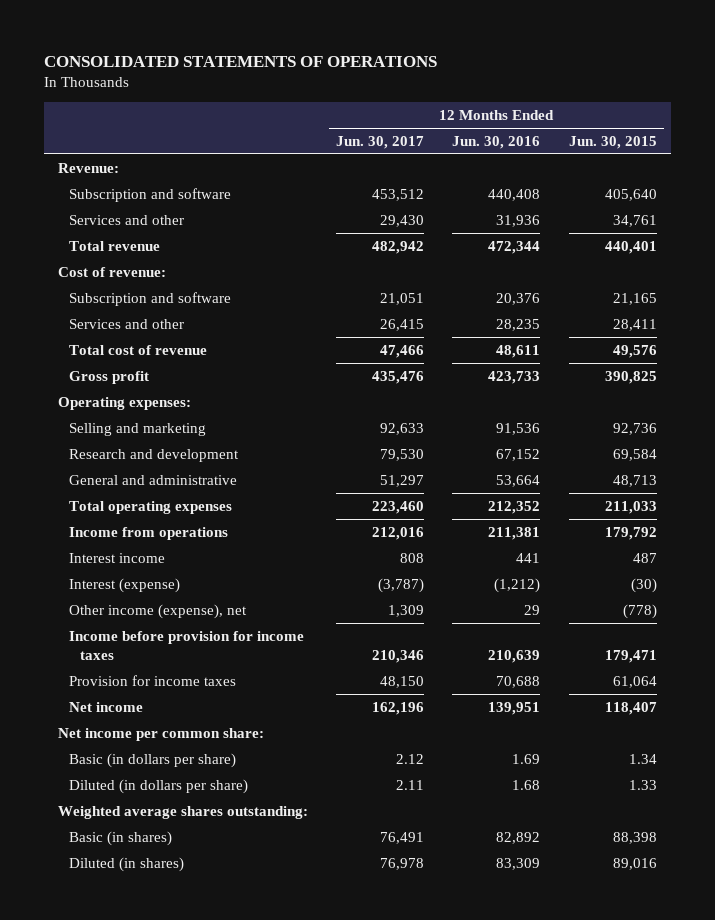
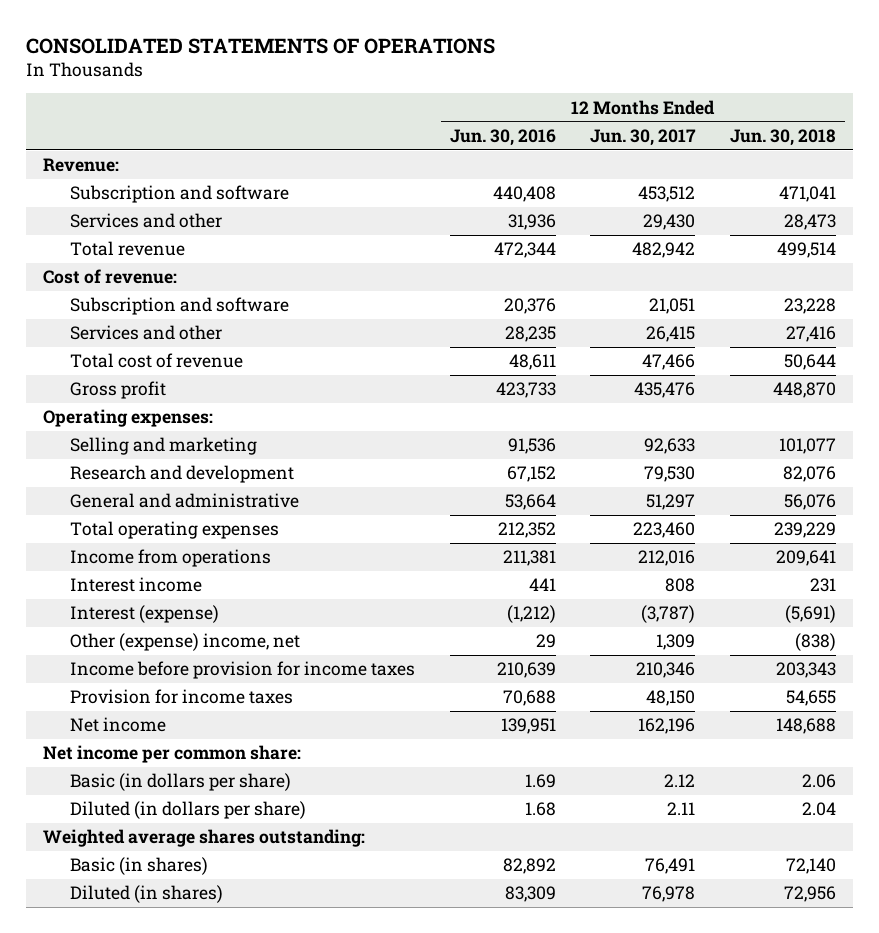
[568,135,657,149] Jun. 30, 2015 -> none
none -> [729,128,836,146] Jun. 30, 2018
[68,603,247,619] Other income (expense), net -> [70,633,301,652] Other (expense) income, net

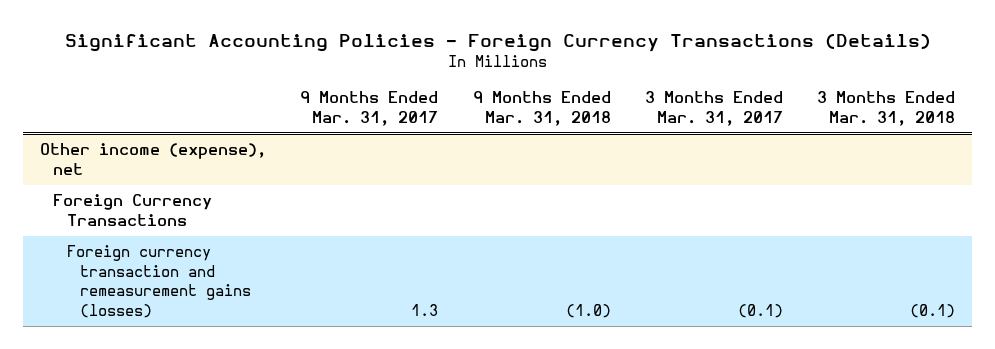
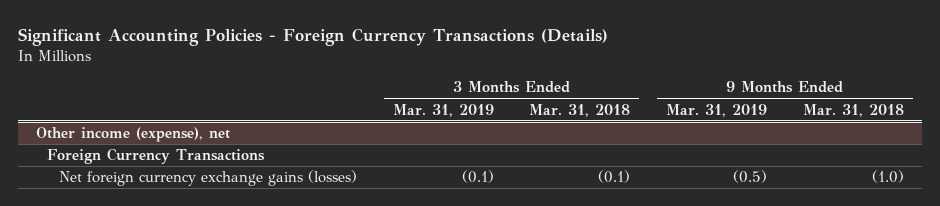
[300,91,439,126] 9 Months Ended Mar. 31, 2017 -> none
[644,91,783,126] 3 Months Ended Mar. 31, 2017 -> none
none -> [392,103,494,117] Mar. 31, 2019
none -> [666,103,768,117] Mar. 31, 2019
[66,245,251,318] Foreign currency transaction and remeasurement gains (losses) -> [58,170,357,187] Net foreign currency exchange gains (losses)

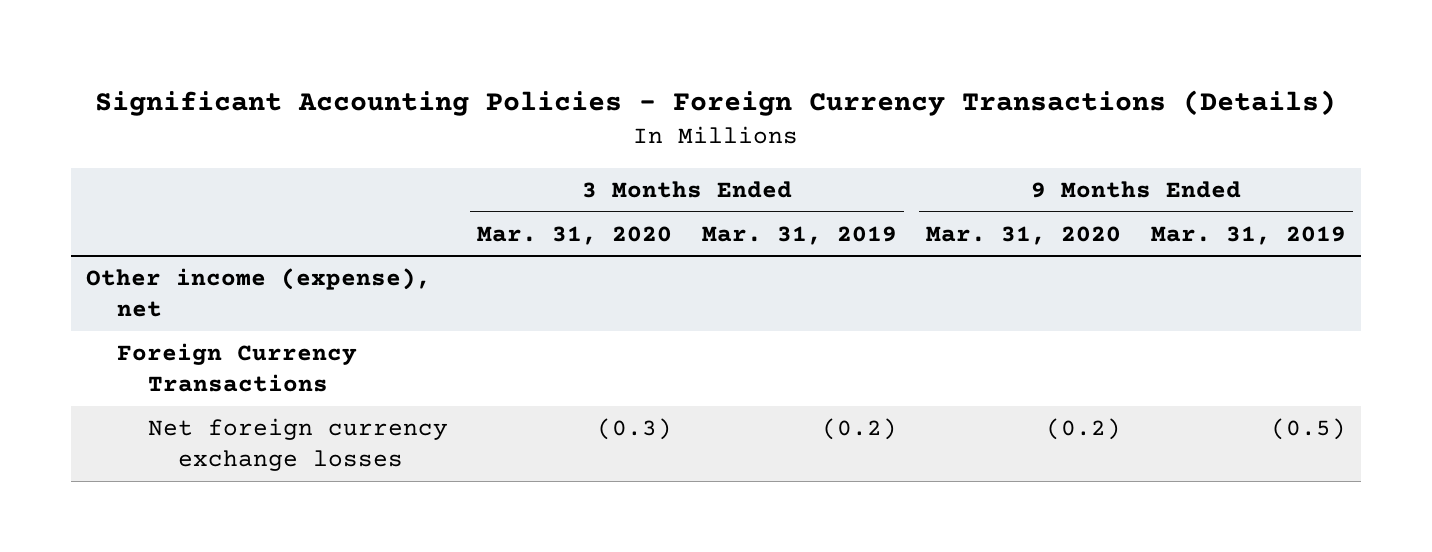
[529,103,631,117] Mar. 31, 2018 -> none
[803,103,905,117] Mar. 31, 2018 -> none
none -> [477,225,673,245] Mar. 31, 2020
none -> [926,225,1122,245] Mar. 31, 2020
[58,170,357,187] Net foreign currency exchange gains (losses) -> [147,418,448,472] Net foreign currency exchange losses
[461,170,494,184] (0.1) -> [821,418,897,441] (0.2)

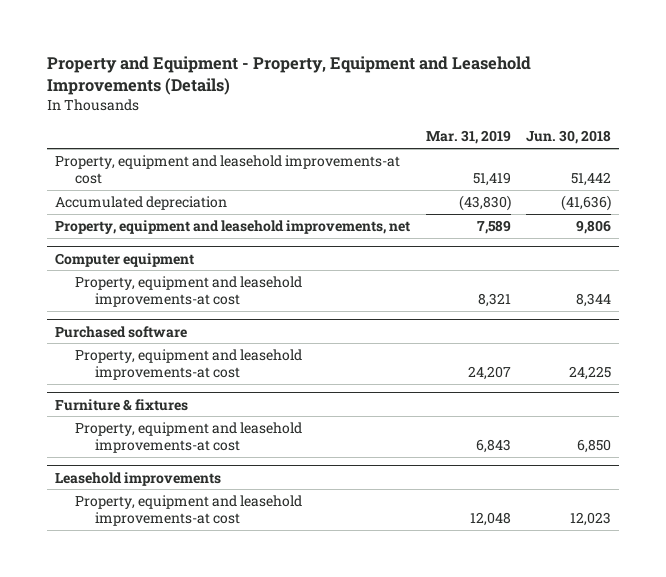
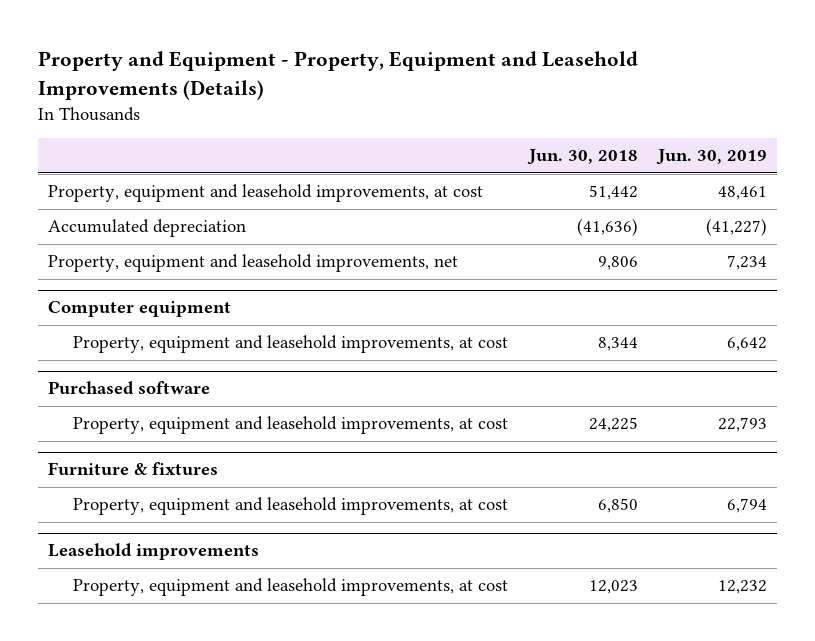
[425,130,511,145] Mar. 31, 2019 -> none
none -> [656,149,768,166] Jun. 30, 2019
[54,155,400,185] Property, equipment and leasehold improvements-at cost -> [47,184,483,203] Property, equipment and leasehold improvements, at cost
[74,276,302,308] Property, equipment and leasehold improvements-at cost -> [73,335,509,354] Property, equipment and leasehold improvements, at cost
[74,349,302,381] Property, equipment and leasehold improvements-at cost -> [73,416,509,435] Property, equipment and leasehold improvements, at cost
[74,422,302,454] Property, equipment and leasehold improvements-at cost -> [73,497,509,516] Property, equipment and leasehold improvements, at cost
[74,495,302,527] Property, equipment and leasehold improvements-at cost -> [73,578,509,597] Property, equipment and leasehold improvements, at cost

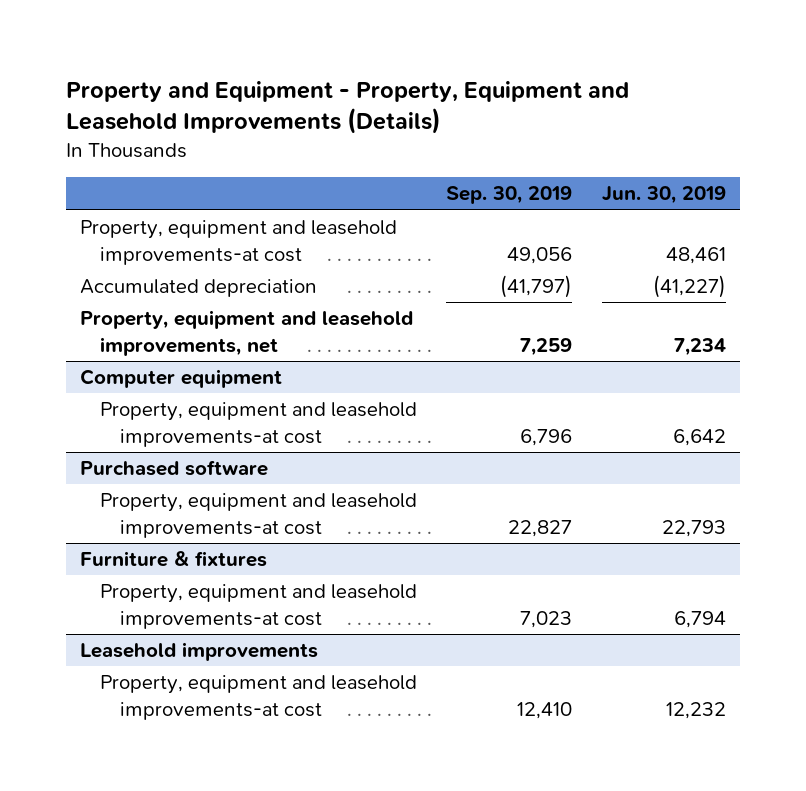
[526,149,638,166] Jun. 30, 2018 -> none
none -> [446,186,573,205] Sep. 30, 2019
[47,184,483,203] Property, equipment and leasehold improvements, at cost -> [80,220,398,265] Property, equipment and leasehold improvements-at cost
[73,335,509,354] Property, equipment and leasehold improvements, at cost -> [100,402,418,447] Property, equipment and leasehold improvements-at cost
[73,416,509,435] Property, equipment and leasehold improvements, at cost -> [100,493,418,538] Property, equipment and leasehold improvements-at cost
[73,497,509,516] Property, equipment and leasehold improvements, at cost -> [100,584,418,629] Property, equipment and leasehold improvements-at cost
[73,578,509,597] Property, equipment and leasehold improvements, at cost -> [100,675,418,720] Property, equipment and leasehold improvements-at cost

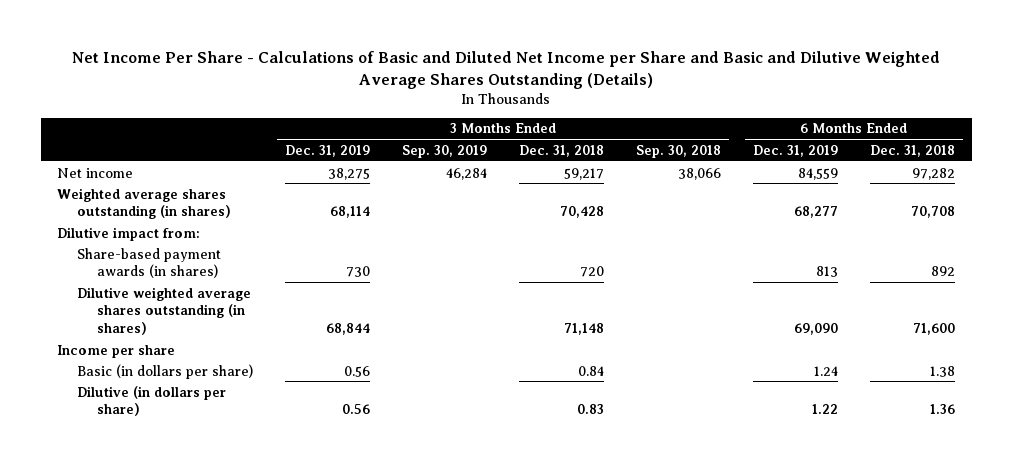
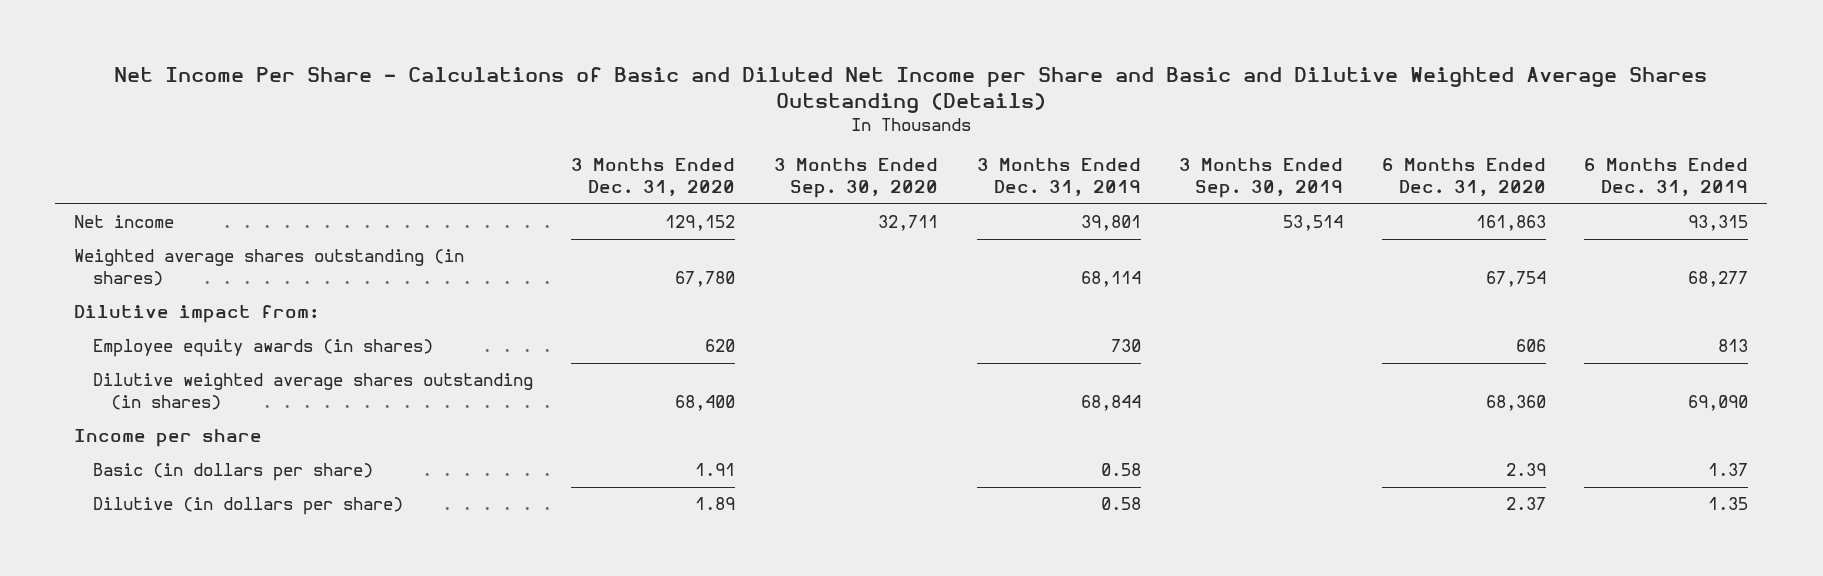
[519,144,605,157] Dec. 31, 2018 -> none
[636,144,722,158] Sep. 30, 2018 -> none
[870,144,956,157] Dec. 31, 2018 -> none
none -> [571,158,736,197] 3 Months Ended Dec. 31, 2020
none -> [773,158,938,199] 3 Months Ended Sep. 30, 2020
none -> [1381,158,1546,197] 6 Months Ended Dec. 31, 2020
[328,167,371,180] 38,275 -> [1080,215,1141,232] 39,801
[446,167,488,180] 46,284 -> [1283,215,1344,232] 53,514
[798,167,839,180] 84,559 -> [1688,215,1749,232] 93,315
[77,247,222,279] Share-based payment awards (in shares) -> [92,339,433,358] Employee equity awards (in shares)
[344,365,371,377] 0.56 -> [1100,463,1141,477] 0.58
[814,365,839,376] 1.24 -> [1708,463,1749,477] 1.37
[342,404,371,415] 0.56 -> [1100,497,1141,511] 0.58
[812,404,839,415] 1.22 -> [1708,497,1749,511] 1.35

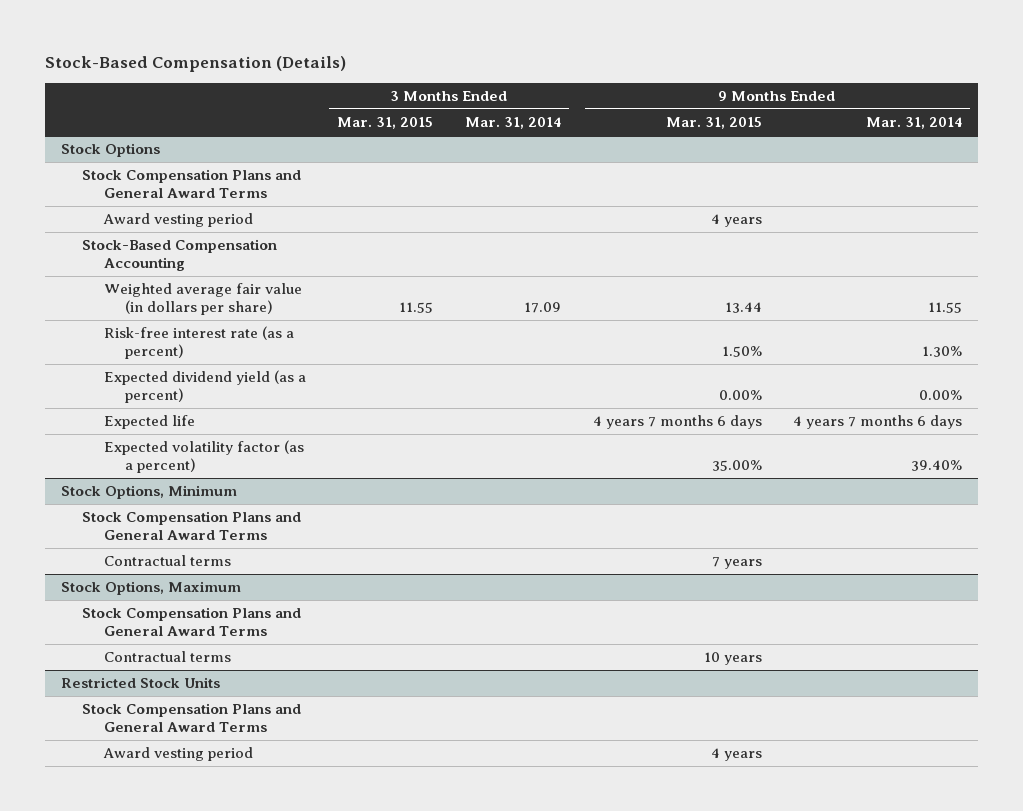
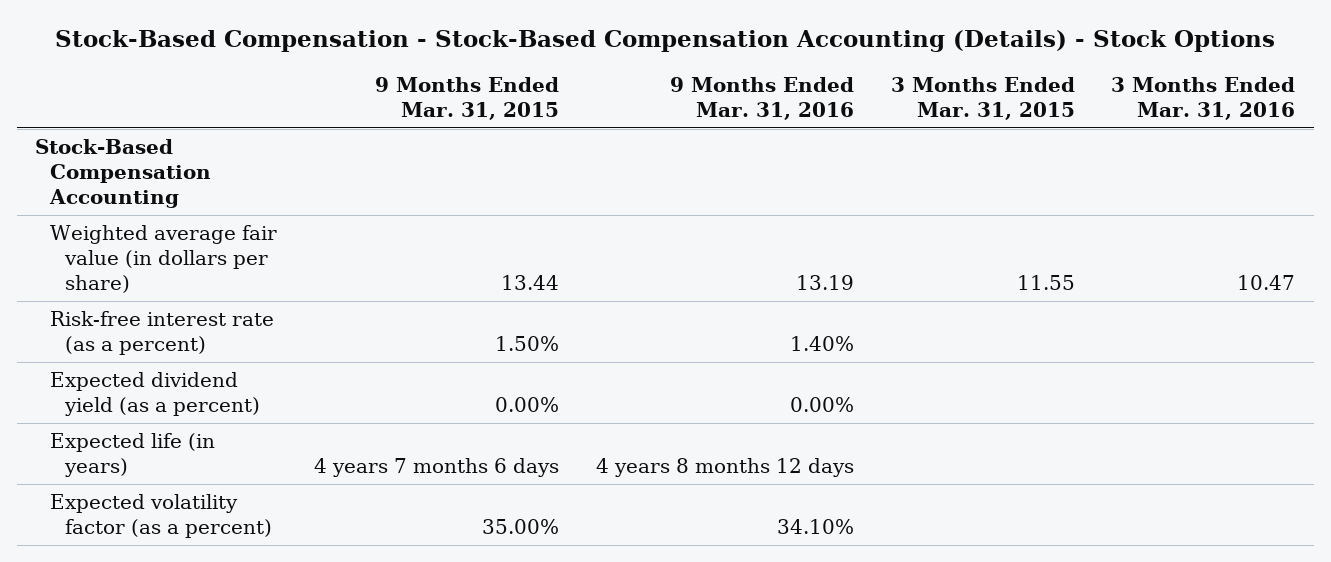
[44,55,346,72] Stock-Based Compensation (Details) -> [55,30,1276,53] Stock-Based Compensation - Stock-Based Compensation Accounting (Details) - Stock Options
[464,117,561,130] Mar. 31, 2014 -> none
[866,117,963,130] Mar. 31, 2014 -> none
none -> [669,76,854,120] 9 Months Ended Mar. 31, 2016
none -> [1111,76,1296,120] 3 Months Ended Mar. 31, 2016
[60,143,160,158] Stock Options -> none
[82,169,302,198] Stock Compensation Plans and General Award Terms -> none
[102,213,253,228] Award vesting period -> none
[103,415,195,430] Expected life -> [50,433,216,478] Expected life (in years)
[60,485,237,500] Stock Options, Minimum -> none
[82,511,302,540] Stock Compensation Plans and General Award Terms -> none
[103,555,231,567] Contractual terms -> none
[60,581,241,596] Stock Options, Maximum -> none
[82,607,302,636] Stock Compensation Plans and General Award Terms -> none
[103,651,231,663] Contractual terms -> none
[60,677,220,689] Restricted Stock Units -> none
[82,703,302,732] Stock Compensation Plans and General Award Terms -> none
[102,747,253,762] Award vesting period -> none

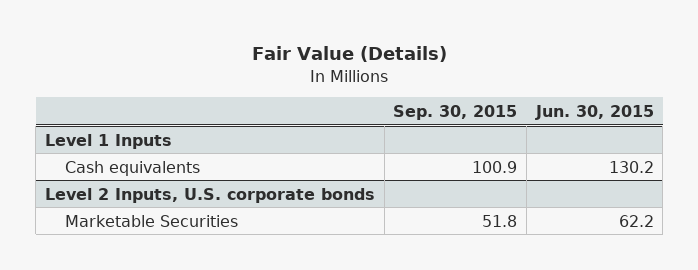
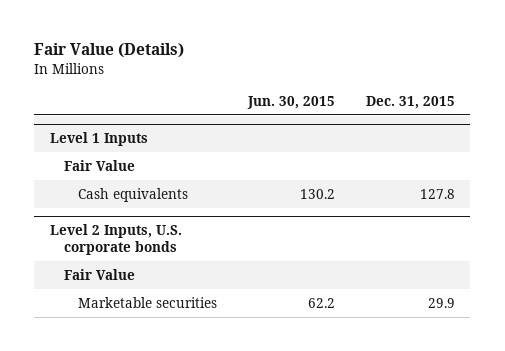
[393,105,518,121] Sep. 30, 2015 -> none
none -> [365,95,455,109] Dec. 31, 2015
none -> [64,159,136,171] Fair Value
none -> [64,268,136,280] Fair Value
[64,214,238,227] Marketable Securities -> [78,296,218,308] Marketable securities

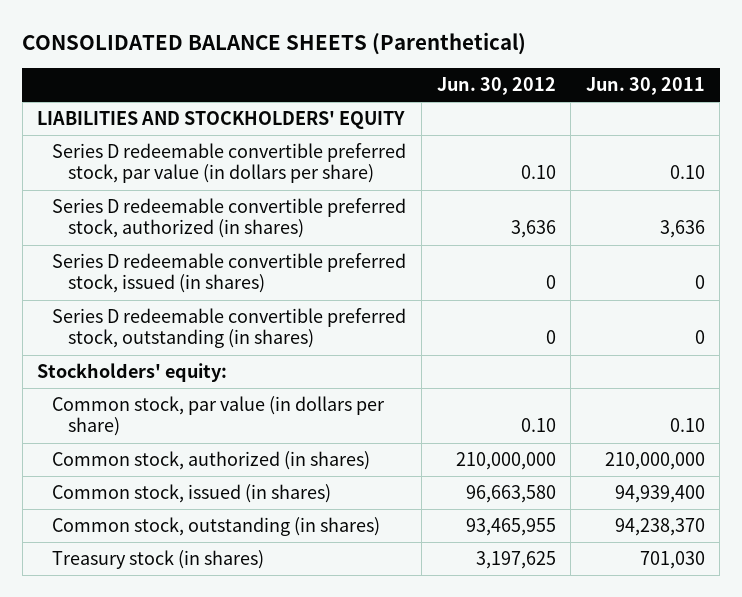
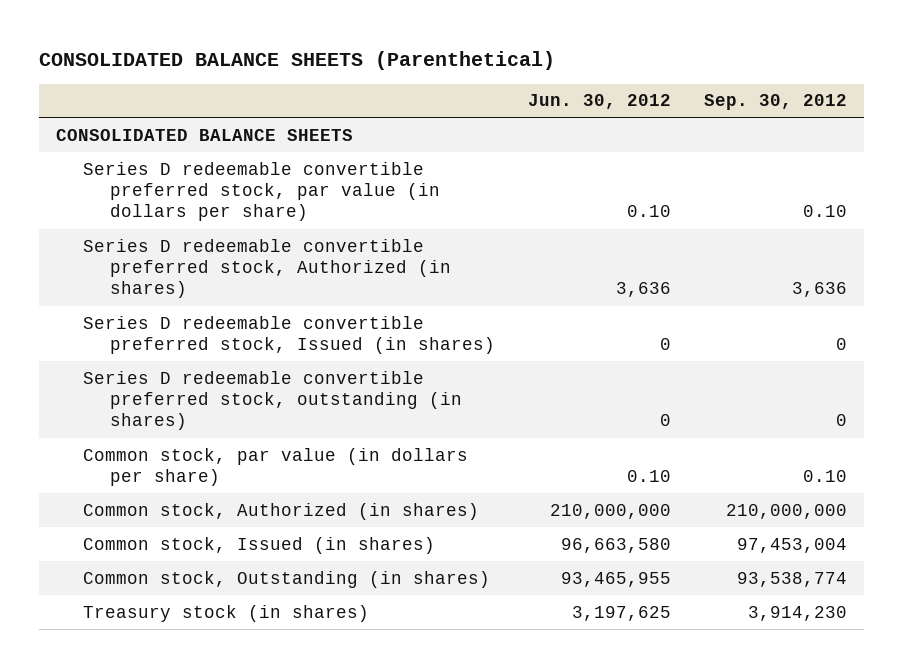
[585,76,705,95] Jun. 30, 2011 -> none
none -> [704,94,848,111] Sep. 30, 2012
[37,111,406,130] LIABILITIES AND STOCKHOLDERS' EQUITY -> none
none -> [55,128,353,141] CONSOLIDATED BALANCE SHEETS
[52,198,407,239] Series D redeemable convertible preferred stock, authorized (in shares) -> [83,238,452,299] Series D redeemable convertible preferred stock, Authorized (in shares)
[52,253,407,294] Series D redeemable convertible preferred stock, issued (in shares) -> [83,315,496,354] Series D redeemable convertible preferred stock, Issued (in shares)
[37,363,228,383] Stockholders' equity: -> none
[52,451,371,471] Common stock, authorized (in shares) -> [83,502,480,520] Common stock, Authorized (in shares)
[52,484,332,504] Common stock, issued (in shares) -> [83,536,436,554] Common stock, Issued (in shares)
[52,517,381,537] Common stock, outstanding (in shares) -> [83,570,491,588] Common stock, Outstanding (in shares)

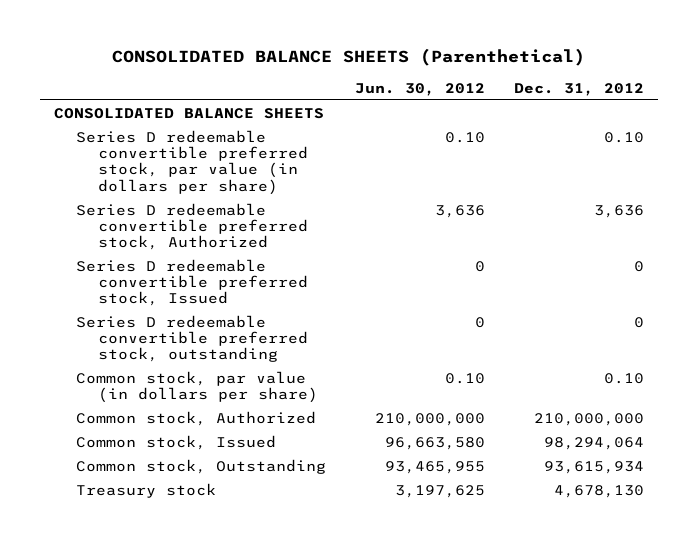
[704,94,848,111] Sep. 30, 2012 -> none
none -> [513,82,644,96] Dec. 31, 2012
[83,238,452,299] Series D redeemable convertible preferred stock, Authorized (in shares) -> [76,202,308,251] Series D redeemable convertible preferred stock, Authorized
[83,315,496,354] Series D redeemable convertible preferred stock, Issued (in shares) -> [76,258,308,307] Series D redeemable convertible preferred stock, Issued
[83,370,463,431] Series D redeemable convertible preferred stock, outstanding (in shares) -> [76,314,308,363] Series D redeemable convertible preferred stock, outstanding
[83,502,480,520] Common stock, Authorized (in shares) -> [76,410,317,426] Common stock, Authorized
[83,536,436,554] Common stock, Issued (in shares) -> [76,434,277,450] Common stock, Issued
[83,570,491,588] Common stock, Outstanding (in shares) -> [76,458,327,474] Common stock, Outstanding
[83,604,370,622] Treasury stock (in shares) -> [76,482,217,498] Treasury stock

